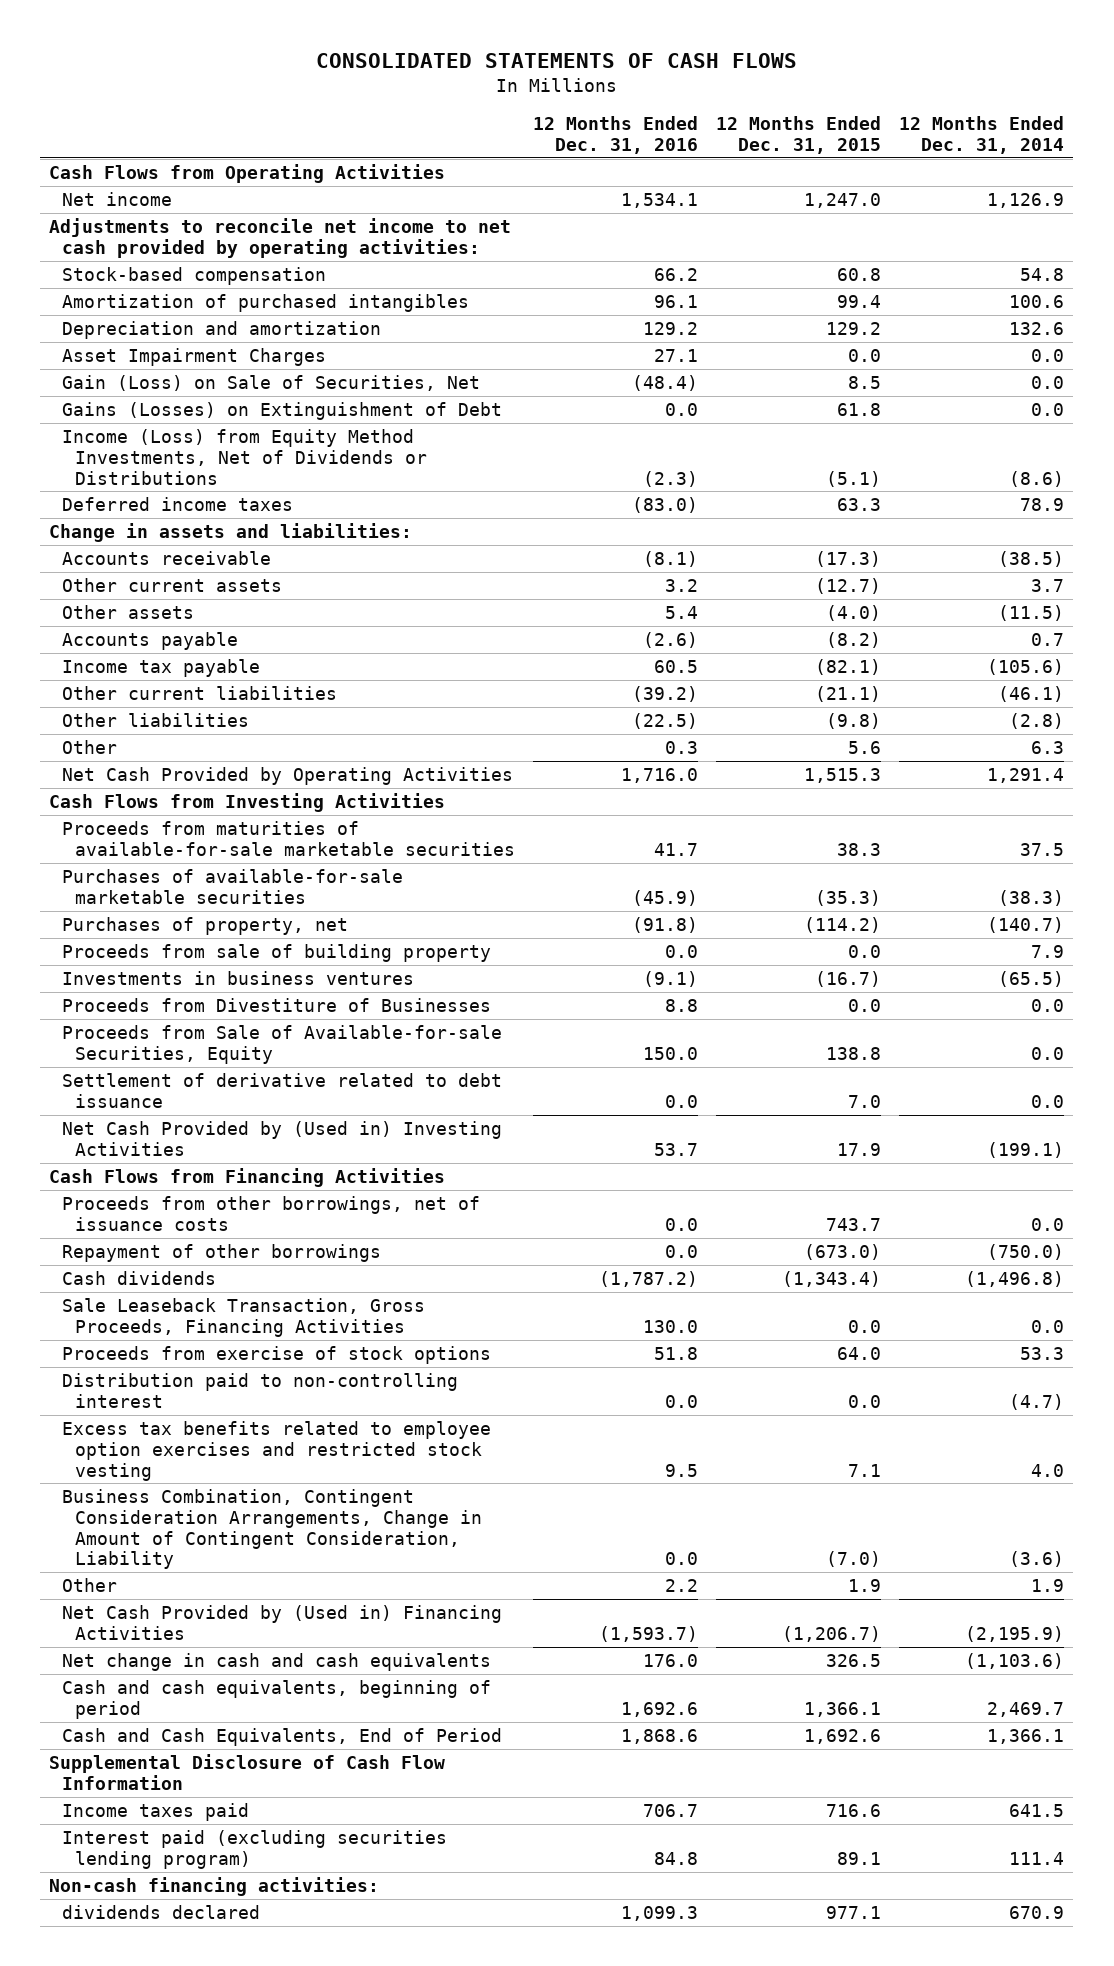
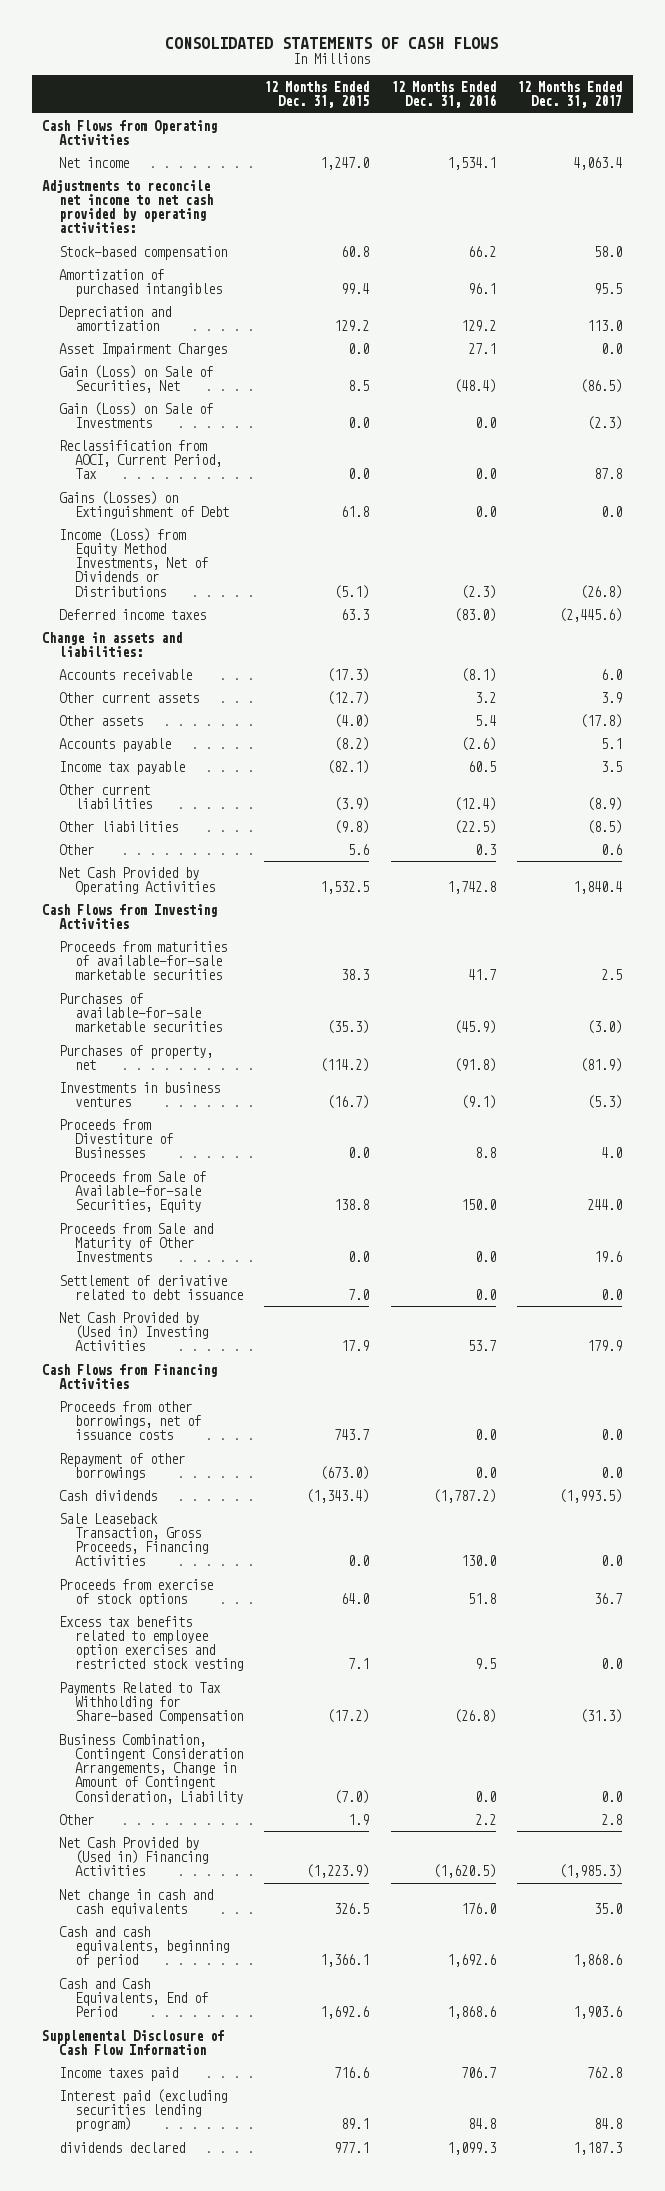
[899,115,1065,154] 12 Months Ended Dec. 31, 2014 -> none
none -> [517,81,623,109] 12 Months Ended Dec. 31, 2017
none -> [58,401,213,428] Gain (Loss) on Sale of Investments
none -> [58,439,222,480] Reclassification from AOCI, Current Period, Tax
[632,685,699,702] (39.2) -> [453,796,496,811] (12.4)
[815,685,882,702] (21.1) -> [334,796,370,811] (3.9)
[621,767,699,783] 1,716.0 -> [446,880,496,894] 1,742.8
[804,767,882,783] 1,515.3 -> [320,880,370,894] 1,532.5
[62,943,492,962] Proceeds from sale of building property -> none
none -> [58,1222,213,1263] Proceeds from Sale and Maturity of Other Investments
[62,1372,459,1408] Distribution paid to non-controlling interest -> none
none -> [58,1681,243,1725] Payments Related to Tax Withholding for Share-based Compensation
[599,1625,699,1642] (1,593.7) -> [432,1864,496,1879] (1,620.5)
[782,1625,882,1642] (1,206.7) -> [306,1864,370,1879] (1,223.9)
[49,1876,380,1896] Non-cash financing activities: -> none

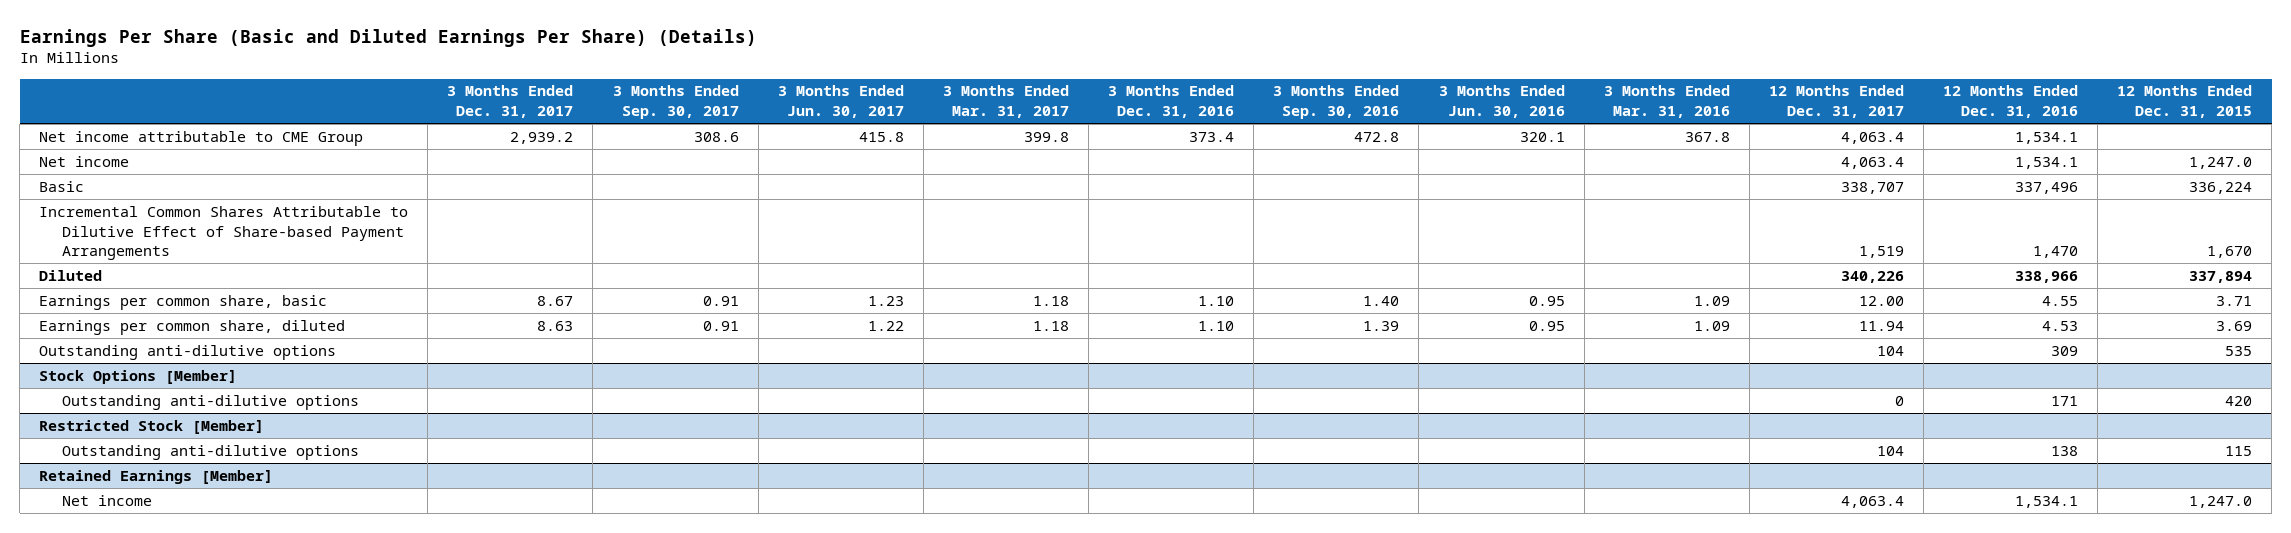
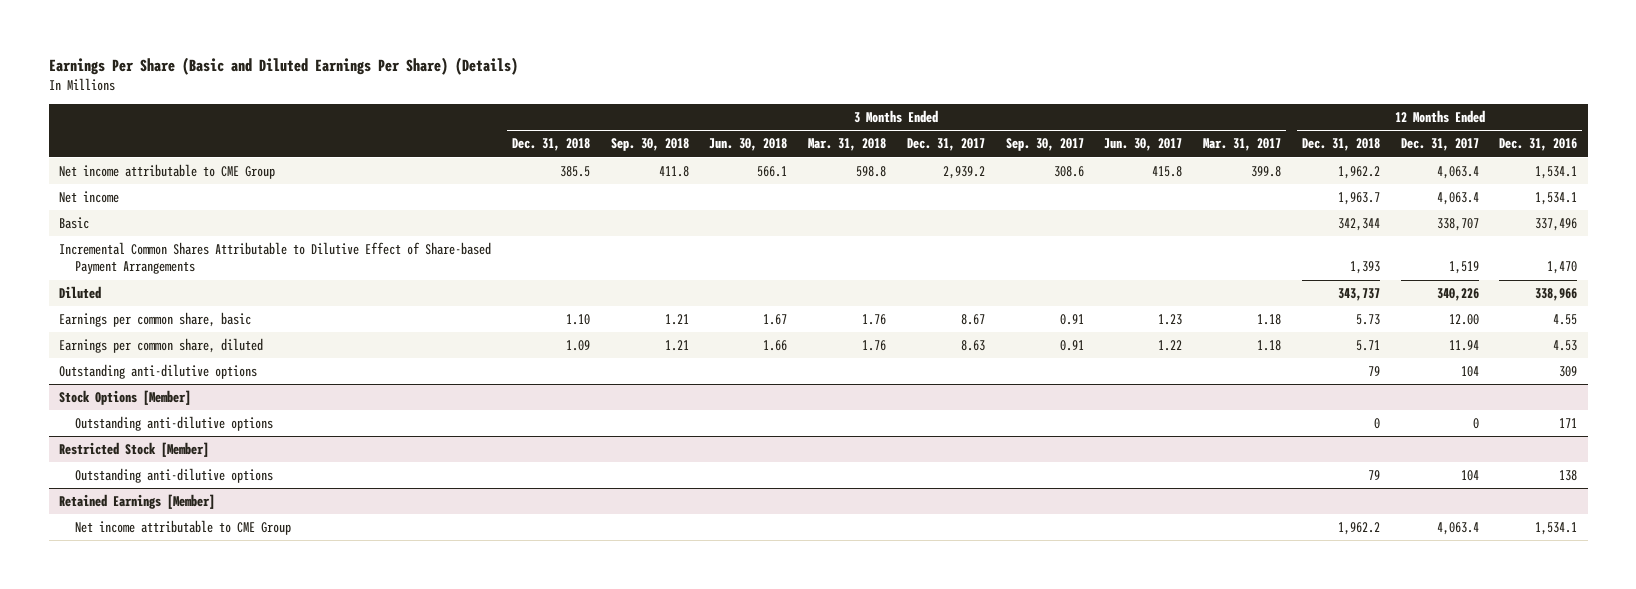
[1108,85,1235,119] 3 Months Ended Dec. 31, 2016 -> none
[1273,85,1400,120] 3 Months Ended Sep. 30, 2016 -> none
[1438,85,1565,119] 3 Months Ended Jun. 30, 2016 -> none
[1603,85,1730,119] 3 Months Ended Mar. 31, 2016 -> none
[2117,85,2253,119] 12 Months Ended Dec. 31, 2015 -> none
none -> [511,138,590,152] Dec. 31, 2018
none -> [610,138,689,152] Sep. 30, 2018
none -> [709,138,788,152] Jun. 30, 2018
none -> [808,138,887,152] Mar. 31, 2018
none -> [1301,138,1380,152] Dec. 31, 2018
[61,494,152,506] Net income -> [75,520,292,536] Net income attributable to CME Group

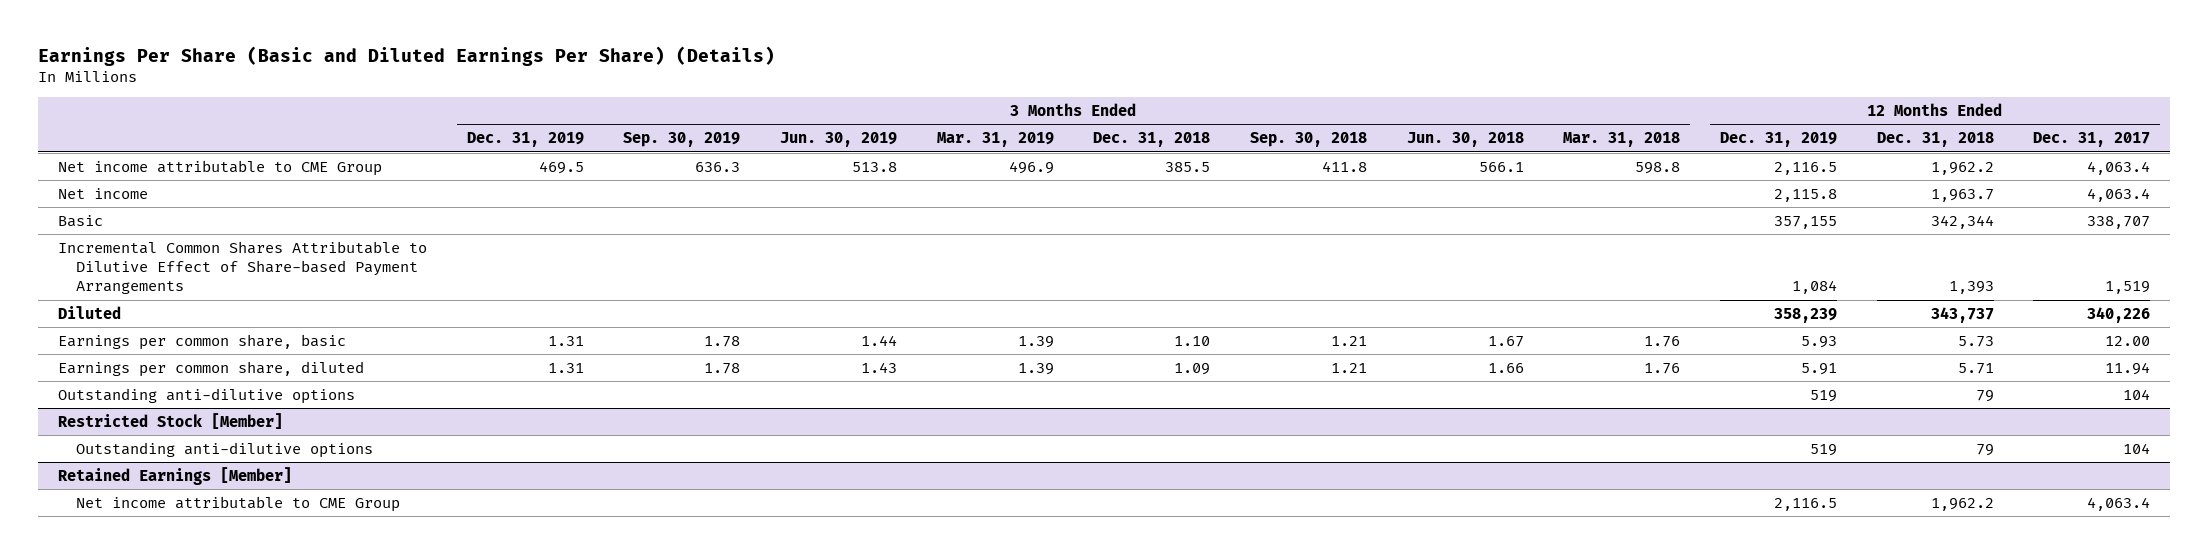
[906,138,985,152] Dec. 31, 2017 -> none
[1005,138,1084,152] Sep. 30, 2017 -> none
[1104,138,1183,152] Jun. 30, 2017 -> none
[1203,138,1282,152] Mar. 31, 2017 -> none
[1499,138,1578,152] Dec. 31, 2016 -> none
none -> [466,132,584,148] Dec. 31, 2019
none -> [623,132,741,148] Sep. 30, 2019
none -> [779,132,897,148] Jun. 30, 2019
none -> [936,132,1054,148] Mar. 31, 2019
none -> [1719,132,1837,148] Dec. 31, 2019
[59,390,192,406] Stock Options [Member] -> none
[75,416,274,432] Outstanding anti-dilutive options -> none

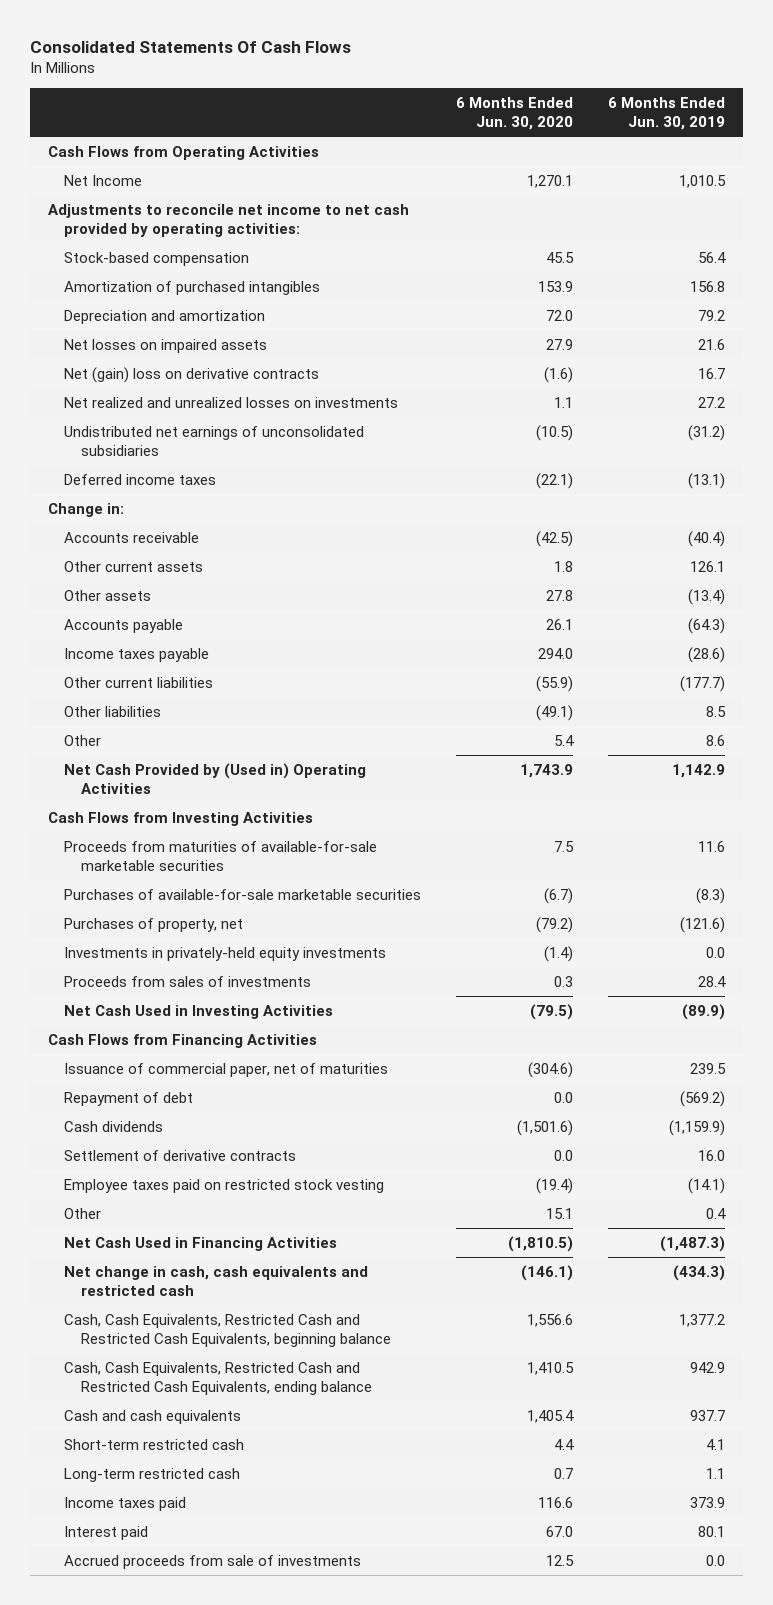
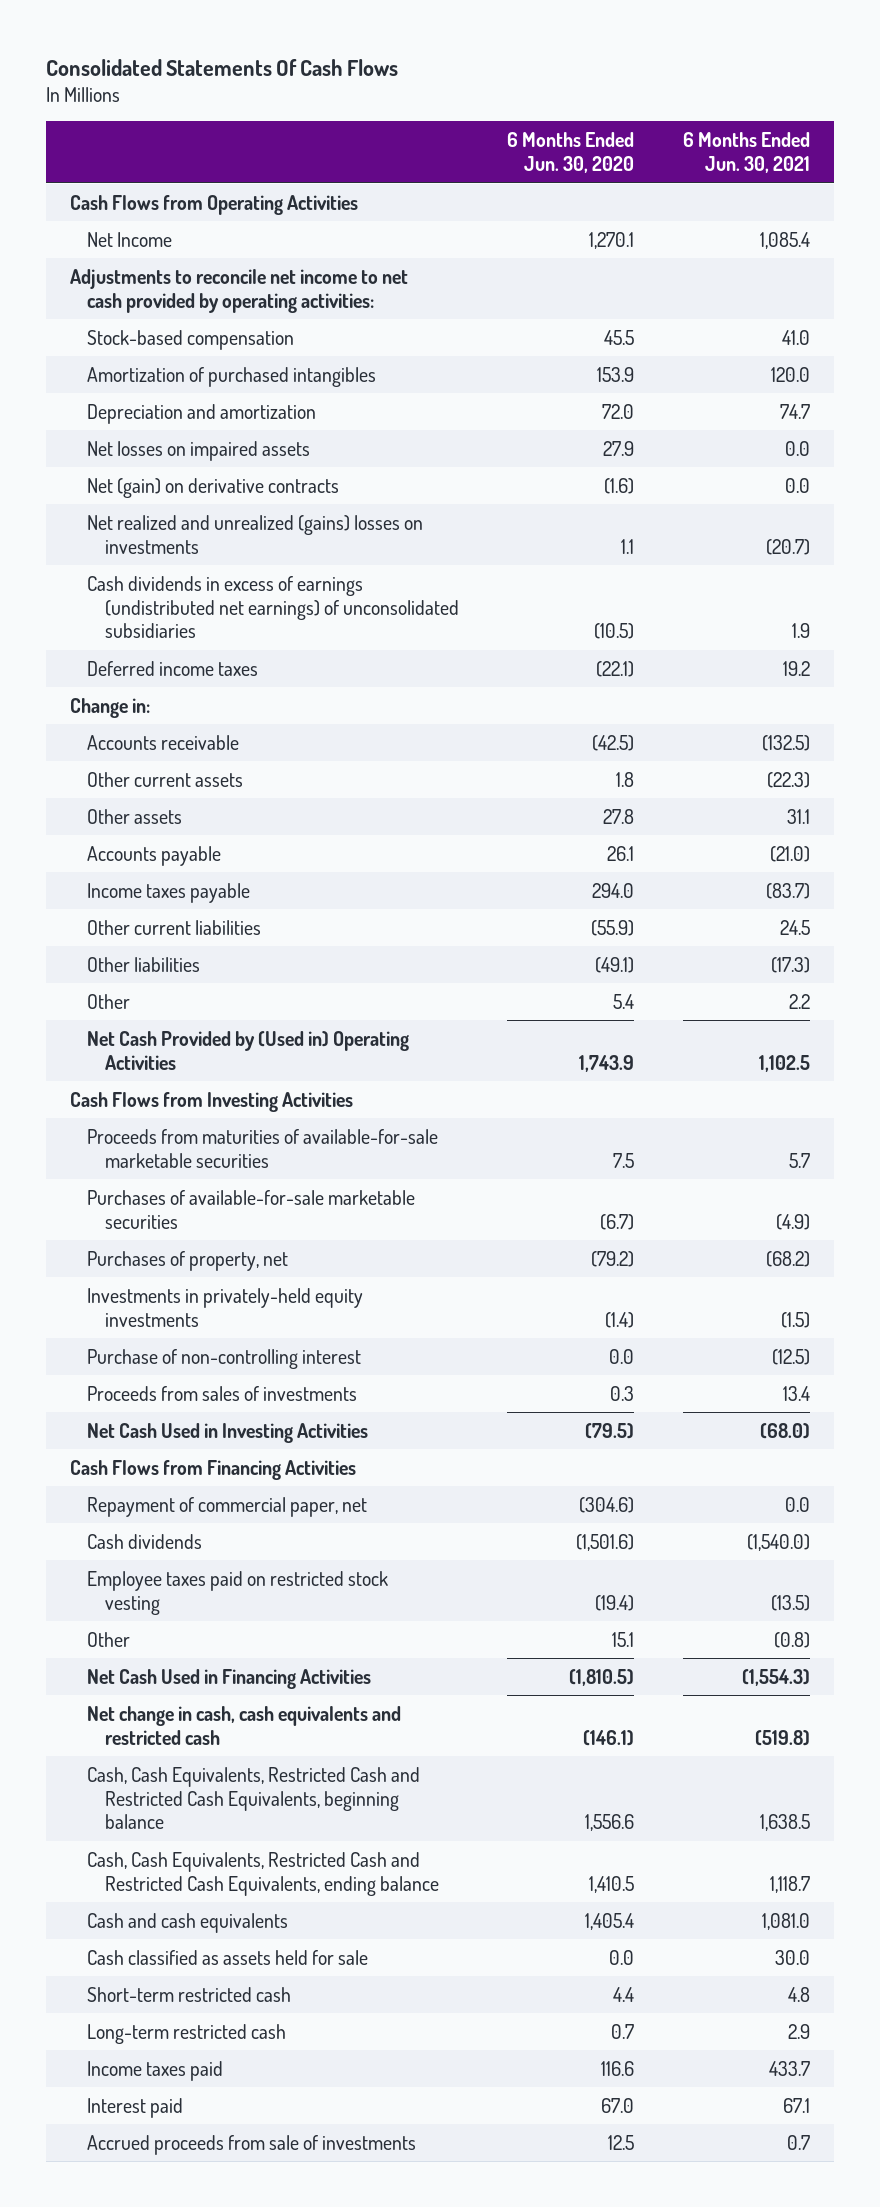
[608,96,726,130] 6 Months Ended Jun. 30, 2019 -> none
none -> [682,132,810,173] 6 Months Ended Jun. 30, 2021
[64,366,320,383] Net (gain) loss on derivative contracts -> [87,477,340,498] Net (gain) on derivative contracts
[64,396,399,408] Net realized and unrealized losses on investments -> [87,514,424,554] Net realized and unrealized (gains) losses on investments
[64,425,365,456] Undistributed net earnings of unconsolidated subsidiaries -> [87,575,459,639] Cash dividends in excess of earnings (undistributed net earnings) of unconsolidated subsidiaries
none -> [87,1348,362,1369] Purchase of non-controlling interest
[64,1091,194,1106] Repayment of debt -> none
[64,1062,389,1077] Issuance of commercial paper, net of maturities -> [87,1496,368,1517] Repayment of commercial paper, net
[64,1149,297,1161] Settlement of derivative contracts -> none
none -> [87,1949,369,1965] Cash classified as assets held for sale

